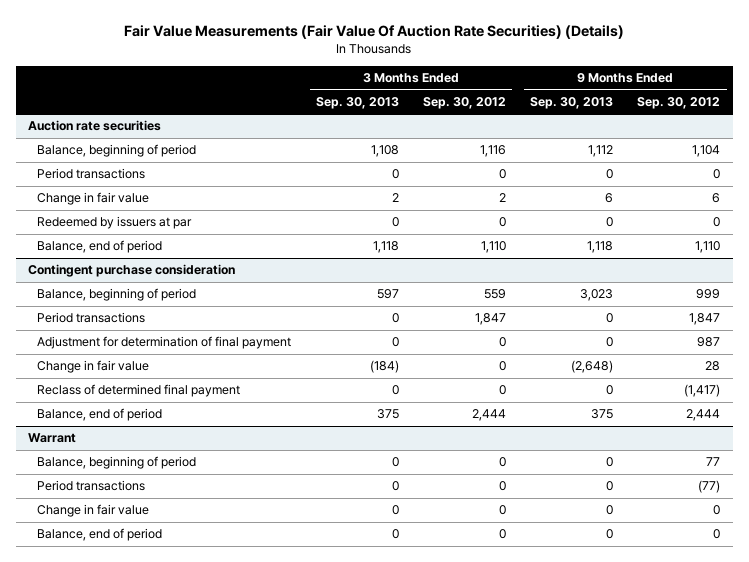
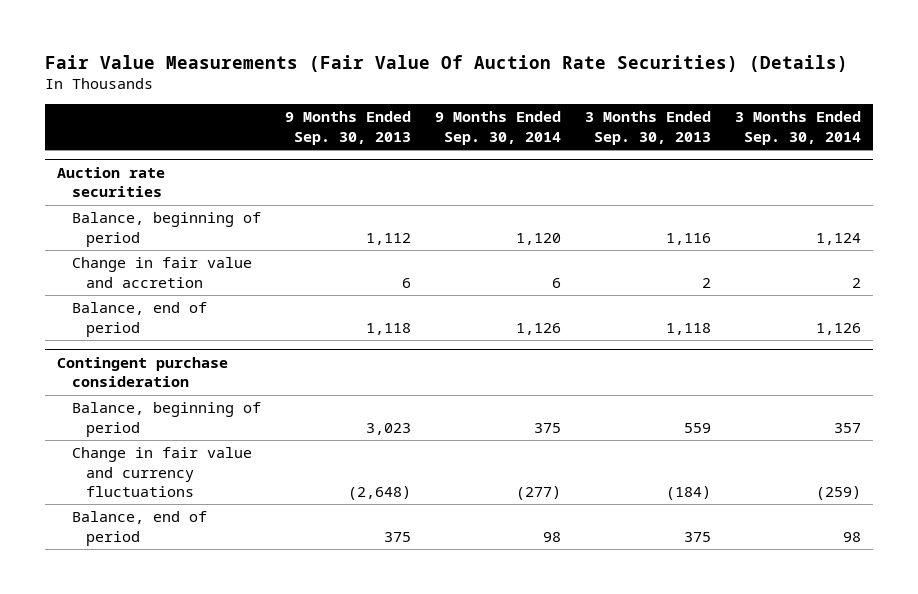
[422,96,506,109] Sep. 30, 2012 -> none
[637,96,721,109] Sep. 30, 2012 -> none
none -> [434,111,561,145] 9 Months Ended Sep. 30, 2014
none -> [734,111,861,145] 3 Months Ended Sep. 30, 2014
[37,168,146,180] Period transactions -> none
[37,216,193,230] Redeemed by issuers at par -> none
[370,145,399,158] 1,108 -> [665,232,711,245] 1,116
[37,192,150,206] Change in fair value -> [71,257,252,288] Change in fair value and accretion
[37,312,146,324] Period transactions -> none
[37,336,292,350] Adjustment for determination of final payment -> none
[37,384,241,398] Reclass of determined final payment -> none
[376,289,399,300] 597 -> [683,422,711,433] 559
[37,360,150,374] Change in fair value -> [71,447,252,498] Change in fair value and currency fluctuations
[28,433,77,444] Warrant -> none
[37,456,197,470] Balance, beginning of period -> none
[37,480,146,492] Period transactions -> none
[37,504,150,518] Change in fair value -> none
[37,528,163,542] Balance, end of period -> none

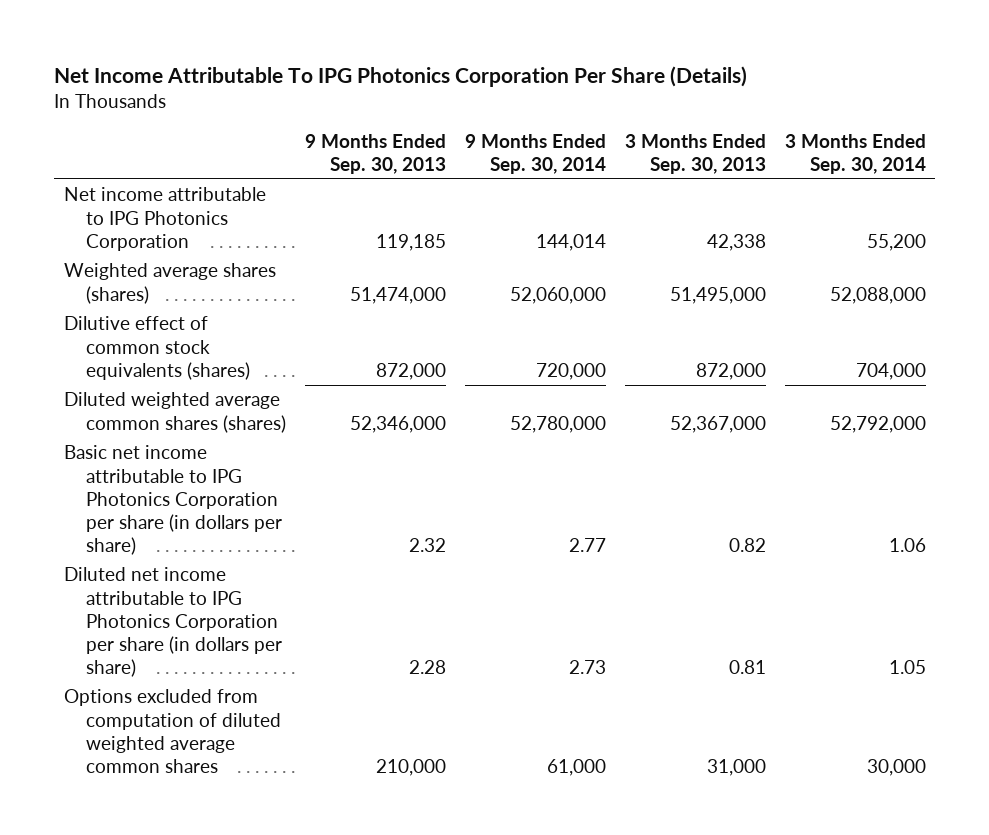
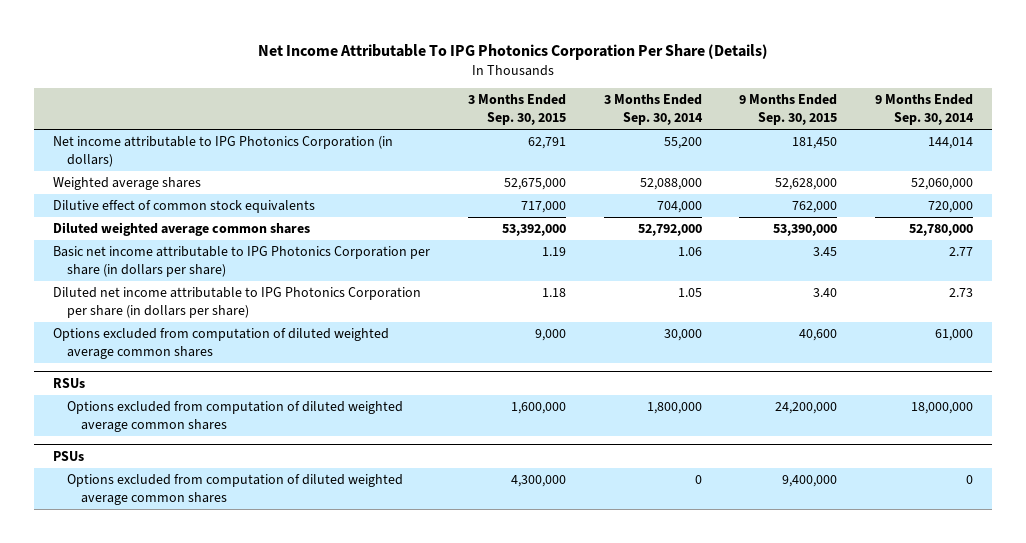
[304,133,446,174] 9 Months Ended Sep. 30, 2013 -> none
[624,133,766,174] 3 Months Ended Sep. 30, 2013 -> none
none -> [467,94,566,126] 3 Months Ended Sep. 30, 2015
none -> [739,94,838,126] 9 Months Ended Sep. 30, 2015
[63,187,266,251] Net income attributable to IPG Photonics Corporation -> [53,136,394,167] Net income attributable to IPG Photonics Corporation (in dollars)
[63,263,276,304] Weighted average shares (shares) -> [53,177,202,191] Weighted average shares
[63,316,250,380] Dilutive effect of common stock equivalents (shares) -> [53,200,316,214] Dilutive effect of common stock equivalents
[63,392,286,433] Diluted weighted average common shares (shares) -> [53,222,311,237] Diluted weighted average common shares
none -> [53,377,86,388] RSUs
none -> [66,401,403,432] Options excluded from computation of diluted weighted average common shares
none -> [53,450,85,461] PSUs
none -> [66,474,403,505] Options excluded from computation of diluted weighted average common shares

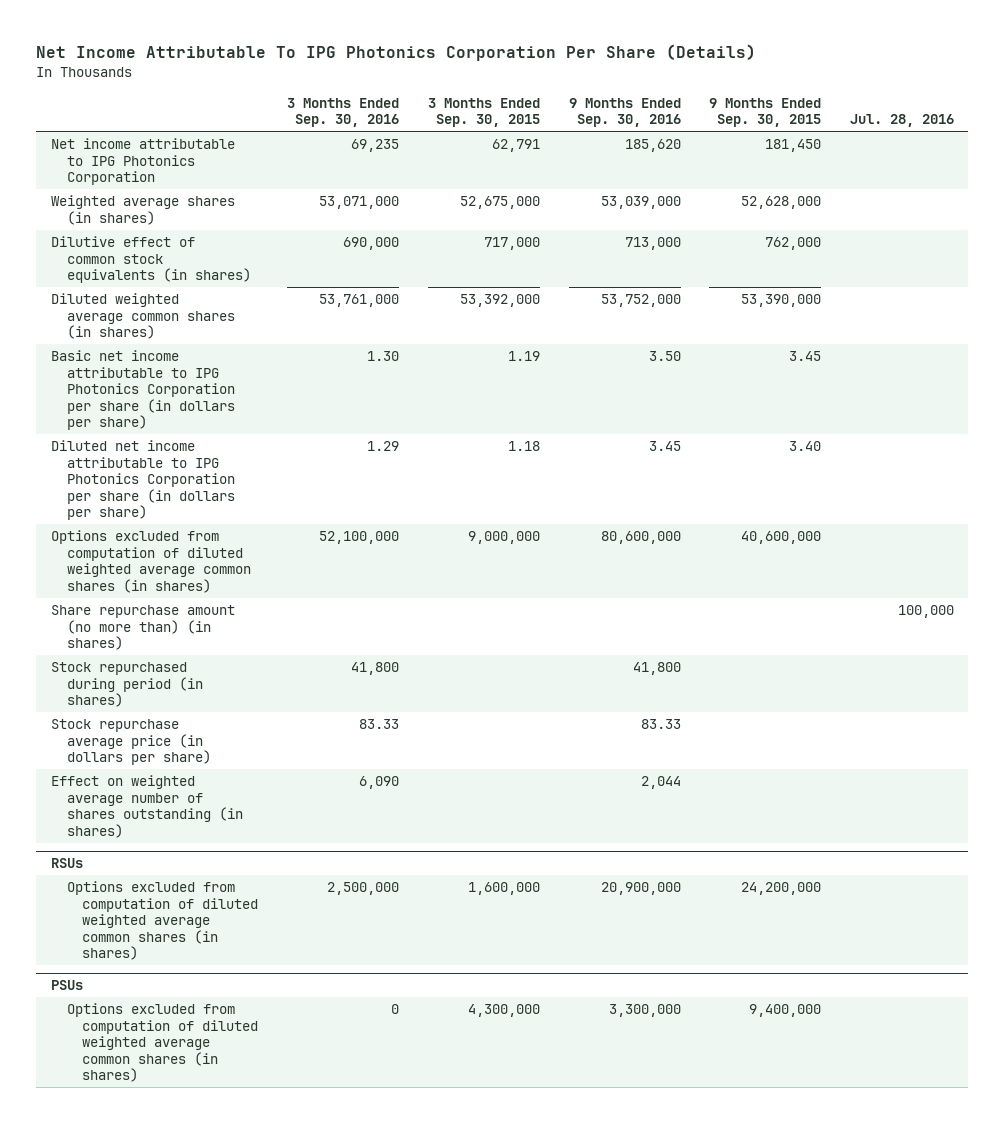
[603,94,703,126] 3 Months Ended Sep. 30, 2014 -> none
[874,94,974,126] 9 Months Ended Sep. 30, 2014 -> none
none -> [287,97,400,128] 3 Months Ended Sep. 30, 2016
none -> [568,97,681,128] 9 Months Ended Sep. 30, 2016
none -> [850,114,955,128] Jul. 28, 2016
[53,136,394,167] Net income attributable to IPG Photonics Corporation (in dollars) -> [50,138,235,186] Net income attributable to IPG Photonics Corporation
[53,177,202,191] Weighted average shares -> [50,195,235,225] Weighted average shares (in shares)
[53,200,316,214] Dilutive effect of common stock equivalents -> [50,236,251,284] Dilutive effect of common stock equivalents (in shares)
[53,222,311,237] Diluted weighted average common shares -> [50,293,235,340] Diluted weighted average common shares (in shares)
[53,328,390,359] Options excluded from computation of diluted weighted average common shares -> [50,530,251,593] Options excluded from computation of diluted weighted average common shares (in shares)
[534,329,566,342] 9,000 -> [467,531,540,545] 9,000,000
[799,329,838,342] 40,600 -> [741,531,822,545] 40,600,000
none -> [50,605,235,651] Share repurchase amount (no more than) (in shares)
none -> [50,662,203,708] Stock repurchased during period (in shares)
none -> [50,719,211,766] Stock repurchase average price (in dollars per share)
none -> [50,775,243,838] Effect on weighted average number of shares outstanding (in shares)
[66,401,403,432] Options excluded from computation of diluted weighted average common shares -> [66,881,259,961] Options excluded from computation of diluted weighted average common shares (in shares)
[66,474,403,505] Options excluded from computation of diluted weighted average common shares -> [66,1003,259,1083] Options excluded from computation of diluted weighted average common shares (in shares)

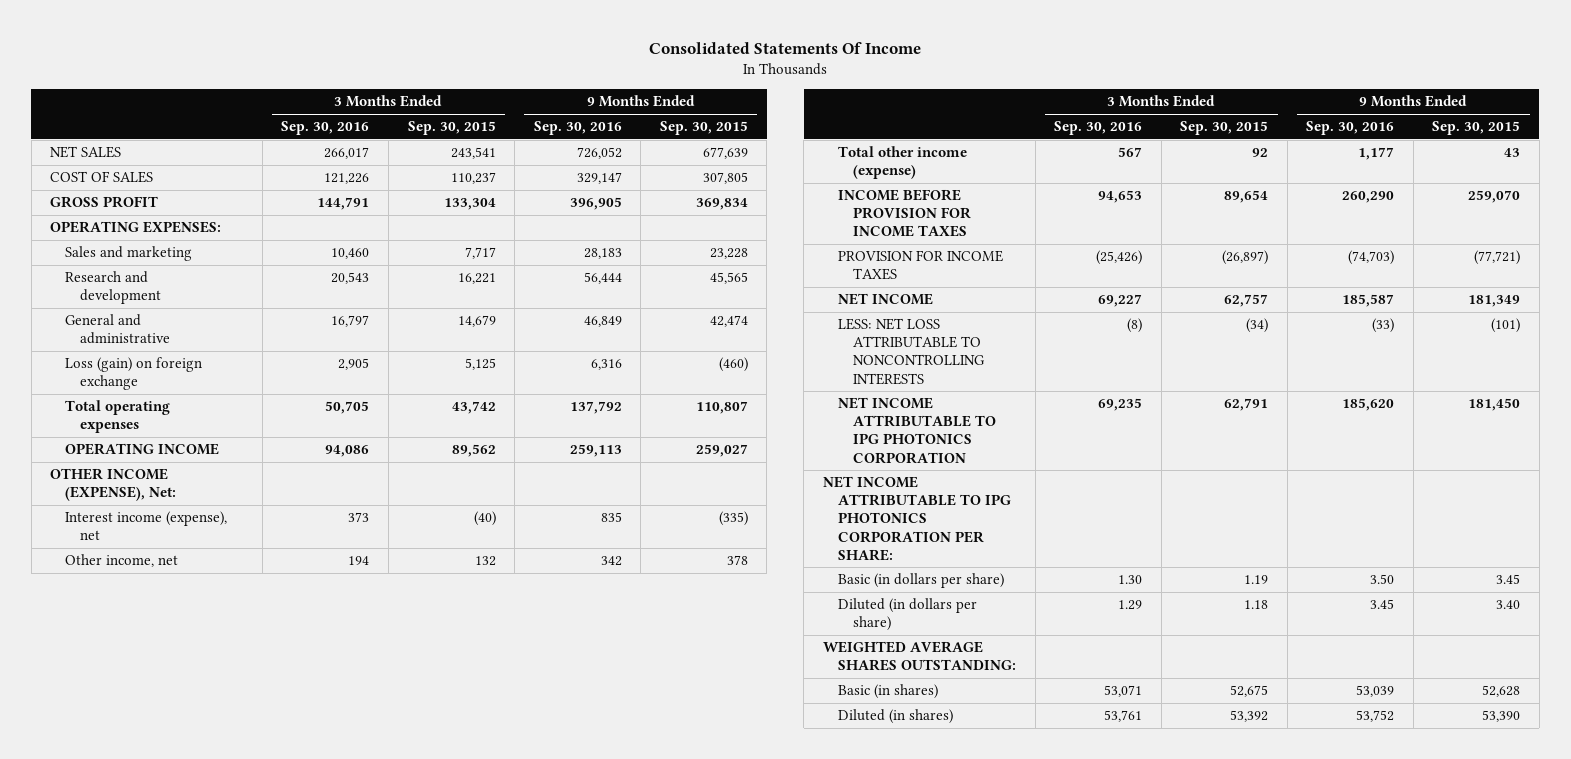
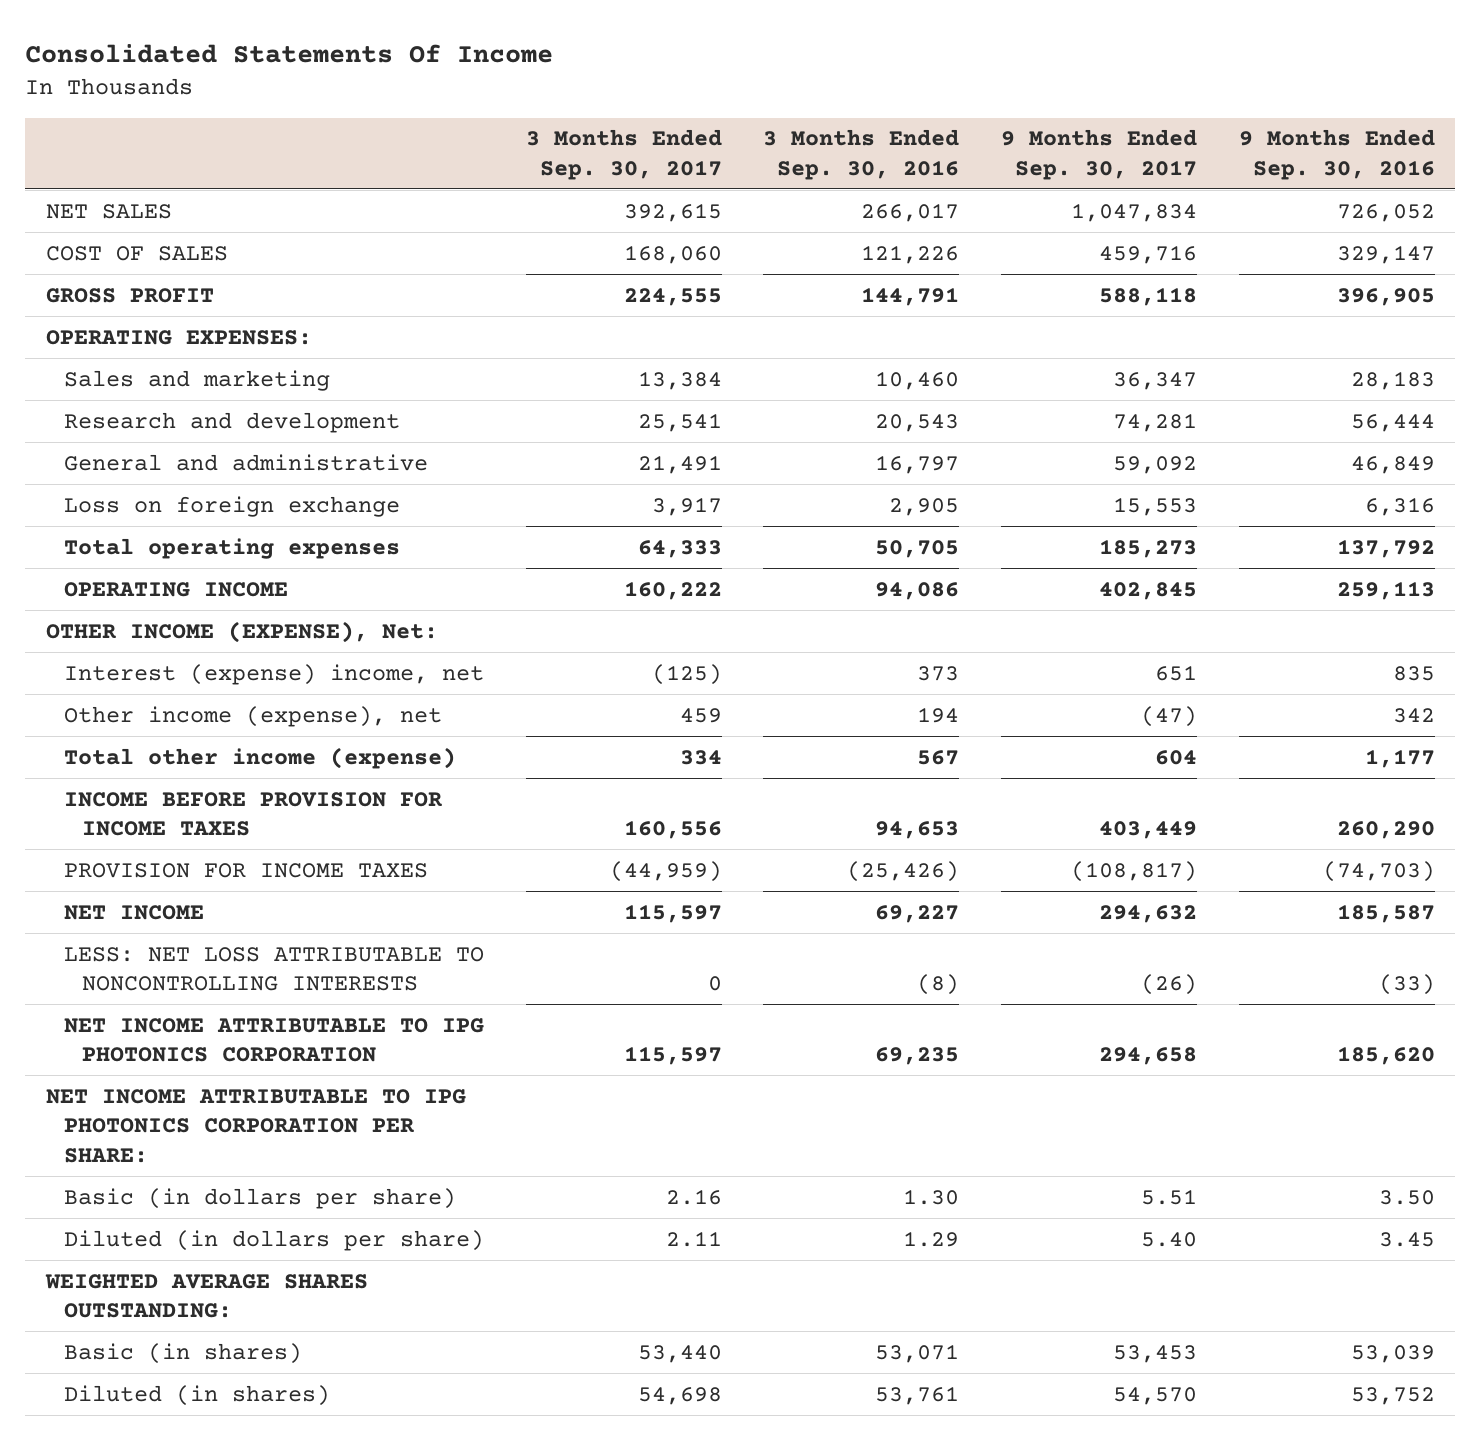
[407,121,496,136] Sep. 30, 2015 -> none
[659,121,748,136] Sep. 30, 2015 -> none
none -> [525,129,722,180] 3 Months Ended Sep. 30, 2017
none -> [1000,129,1197,180] 9 Months Ended Sep. 30, 2017
[65,357,203,391] Loss (gain) on foreign exchange -> [63,495,400,517] Loss on foreign exchange
[65,511,228,541] Interest income (expense), net -> [63,663,484,685] Interest (expense) income, net
[65,554,179,568] Other income, net -> [63,705,442,727] Other income (expense), net

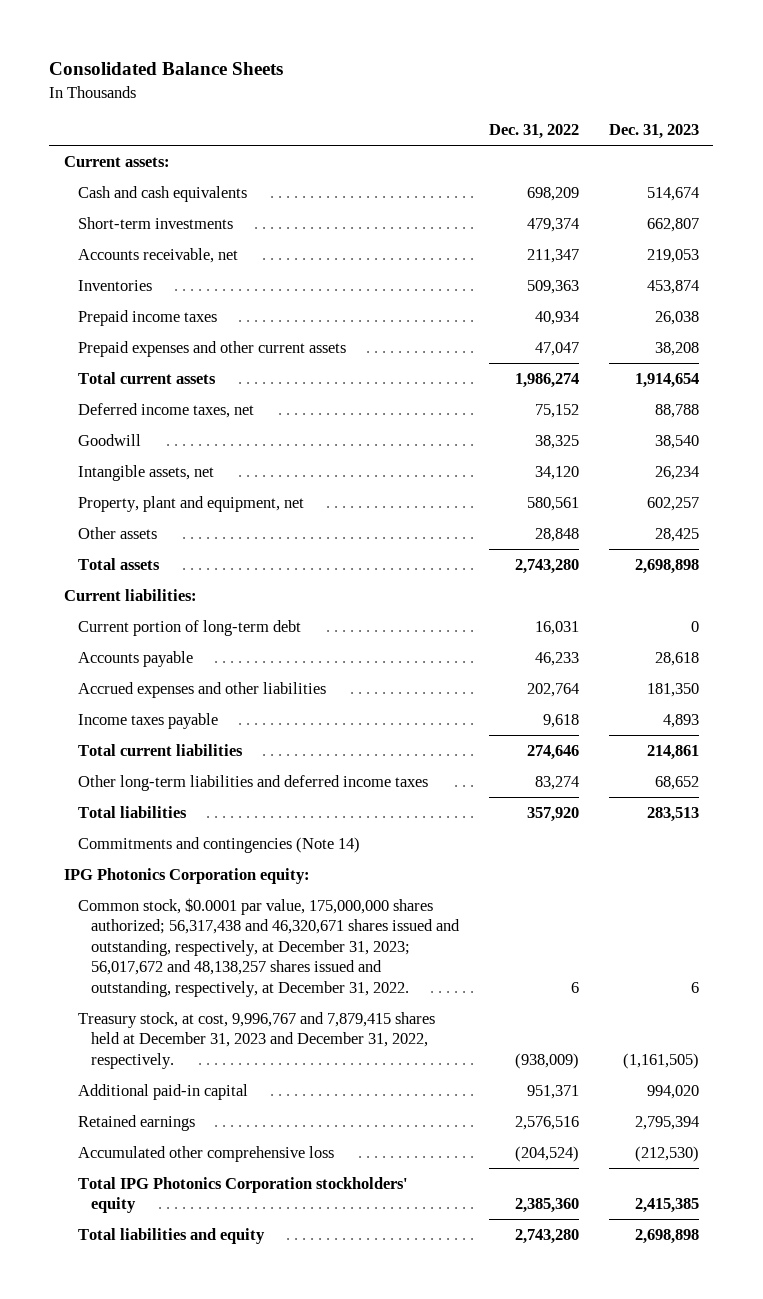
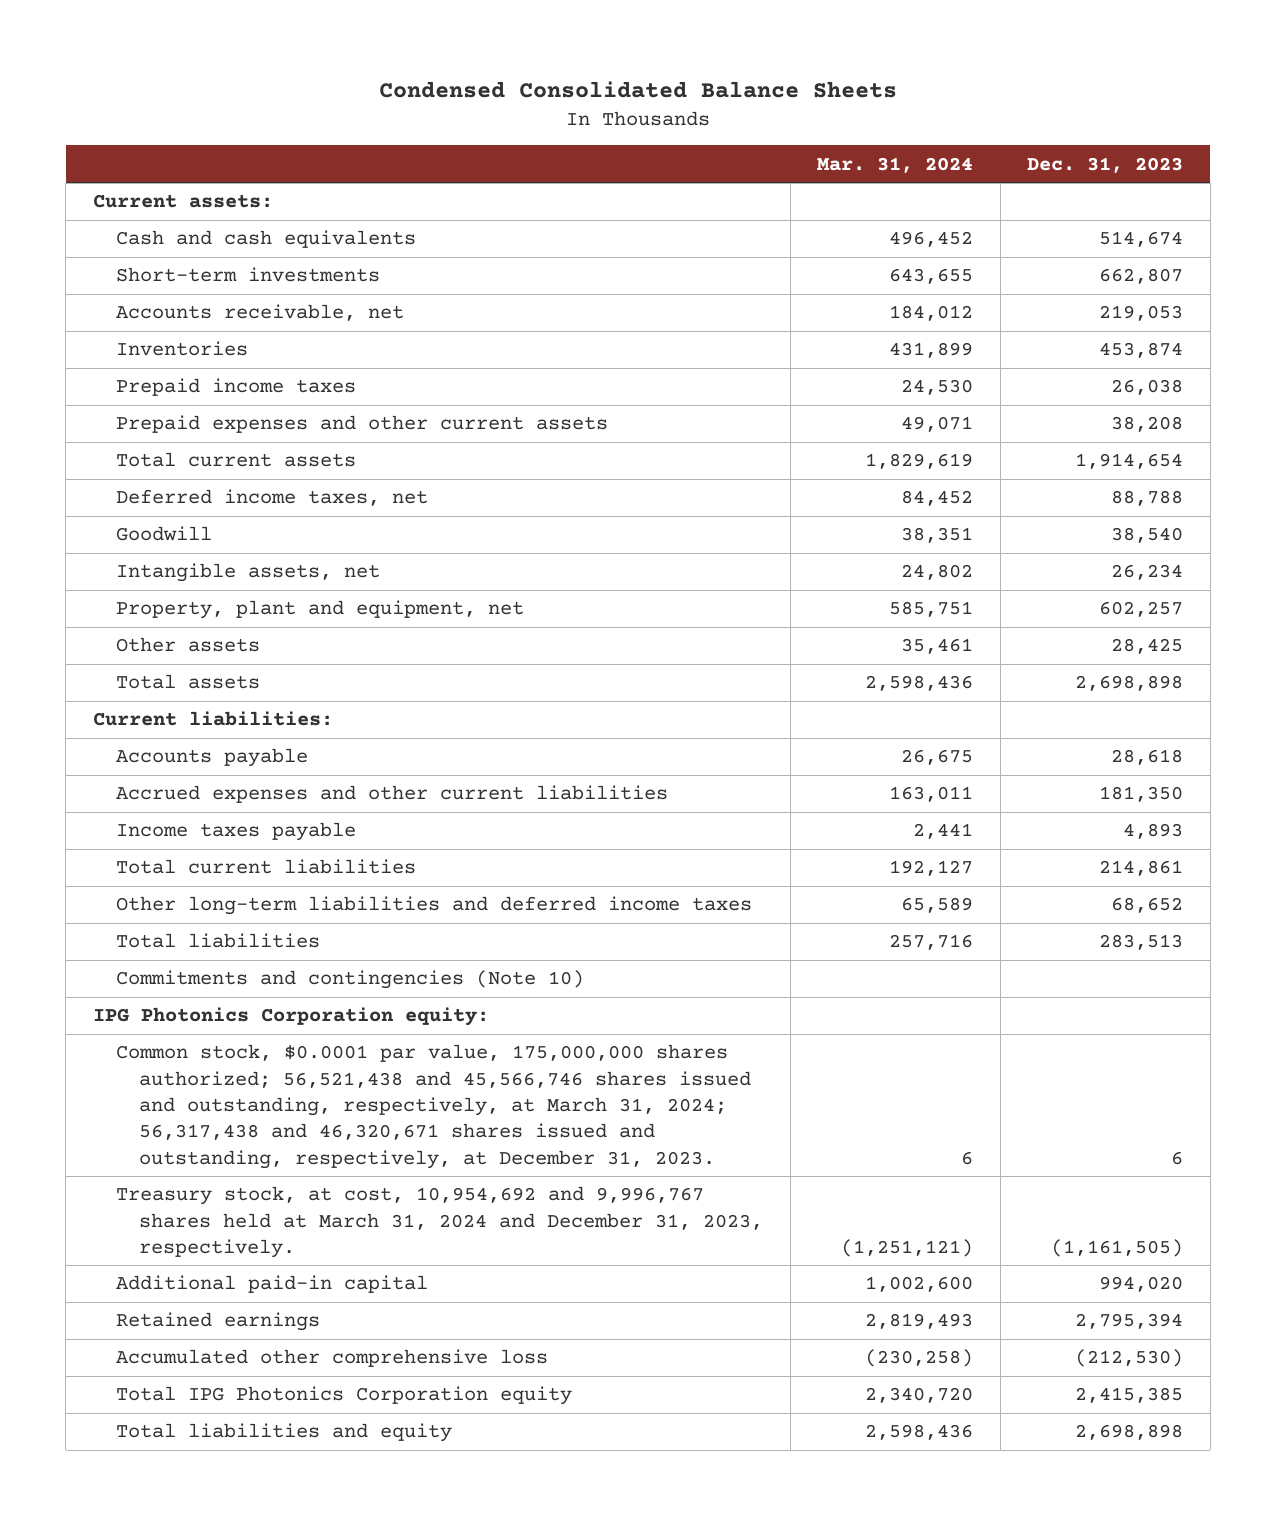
[49,62,284,76] Consolidated Balance Sheets -> [378,81,897,99] Condensed Consolidated Balance Sheets
[488,124,579,140] Dec. 31, 2022 -> none
none -> [817,156,974,173] Mar. 31, 2024
[77,619,301,636] Current portion of long-term debt -> none
[77,681,326,698] Accrued expenses and other liabilities -> [115,785,668,804] Accrued expenses and other current liabilities
[77,836,360,853] Commitments and contingencies (Note 14) -> [115,970,584,990] Commitments and contingencies (Note 10)
[77,897,461,997] Common stock, $0.0001 par value, 175,000,000 shares authorized; 56,317,438 and 46,320,671 shares issued and outstanding, respectively, at December 31, 2023; 56,017,672 and 48,138,257 shares issued and outstanding, respectively, at December 31, 2022. -> [115,1044,752,1169] Common stock, $0.0001 par value, 175,000,000 shares authorized; 56,521,438 and 45,566,746 shares issued and outstanding, respectively, at March 31, 2024; 56,317,438 and 46,320,671 shares issued and outstanding, respectively, at December 31, 2023.
[77,1011,435,1069] Treasury stock, at cost, 9,996,767 and 7,879,415 shares held at December 31, 2023 and December 31, 2022, respectively. -> [115,1186,764,1258] Treasury stock, at cost, 10,954,692 and 9,996,767 shares held at March 31, 2024 and December 31, 2023, respectively.
[77,1176,408,1214] Total IPG Photonics Corporation stockholders' equity -> [115,1386,572,1406] Total IPG Photonics Corporation equity

